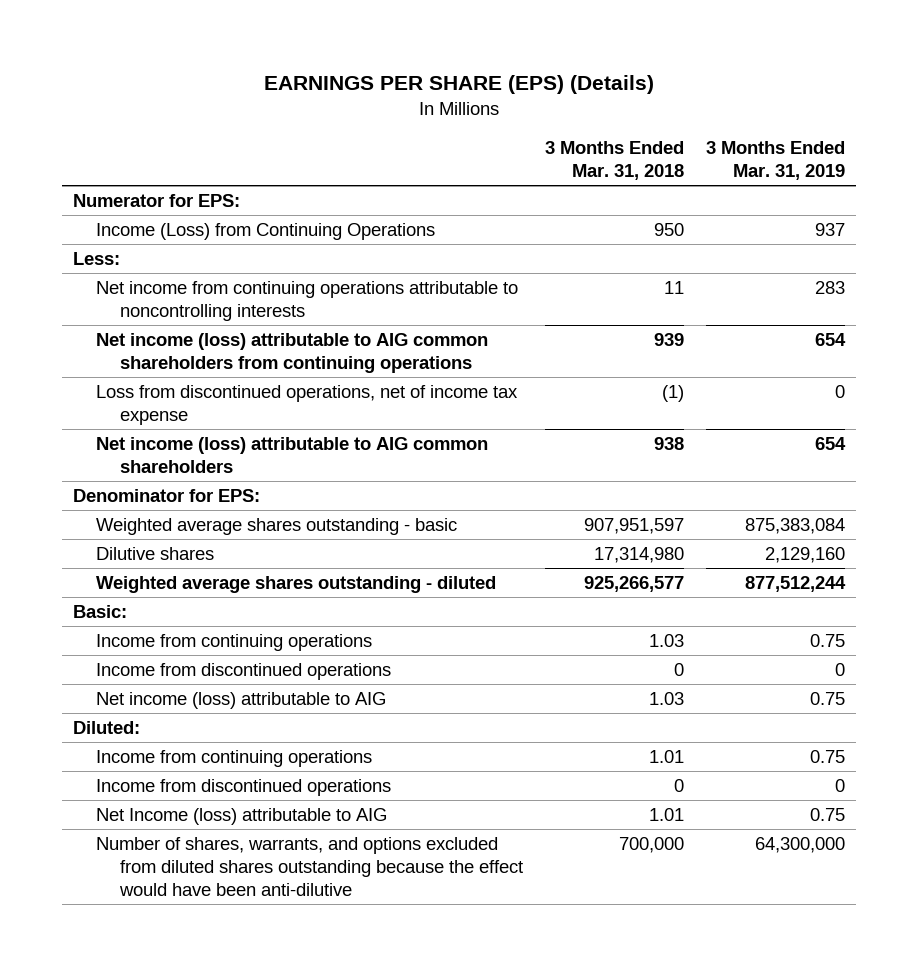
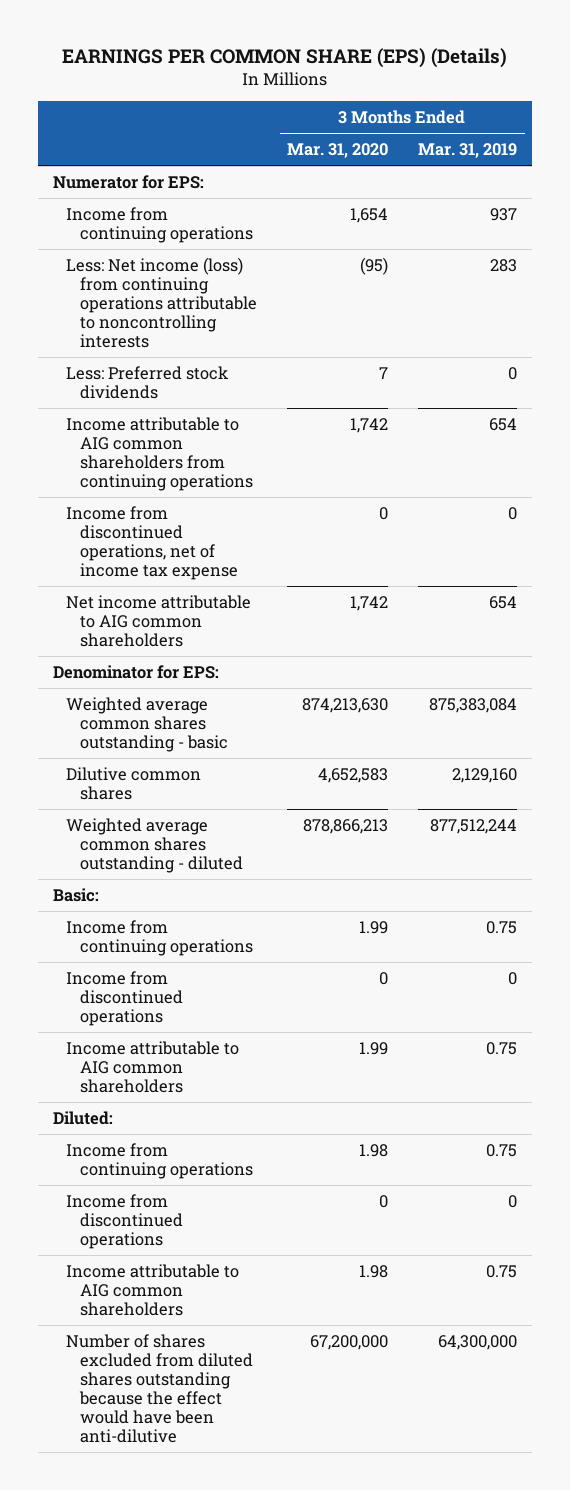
[264,75,655,95] EARNINGS PER SHARE (EPS) (Details) -> [61,47,507,68] EARNINGS PER COMMON SHARE (EPS) (Details)
[545,141,685,180] 3 Months Ended Mar. 31, 2018 -> none
none -> [287,143,389,159] Mar. 31, 2020
[72,251,120,265] Less: -> none
[96,222,436,240] Income (Loss) from Continuing Operations -> [66,206,254,243] Income from continuing operations
[96,280,519,321] Net income from continuing operations attributable to noncontrolling interests -> [66,256,258,349] Less: Net income (loss) from continuing operations attributable to noncontrolling interests
none -> [66,365,230,399] Less: Preferred stock dividends
[96,332,489,373] Net income (loss) attributable to AIG common shareholders from continuing operations -> [66,416,254,492] Income attributable to AIG common shareholders from continuing operations
[96,384,519,425] Loss from discontinued operations, net of income tax expense -> [66,505,239,581] Income from discontinued operations, net of income tax expense
[96,436,489,473] Net income (loss) attributable to AIG common shareholders -> [66,594,252,647] Net income attributable to AIG common shareholders
[96,517,458,535] Weighted average shares outstanding - basic -> [66,696,229,752] Weighted average common shares outstanding - basic
[96,546,215,560] Dilutive shares -> [66,766,202,800] Dilutive common shares
[96,575,497,593] Weighted average shares outstanding - diluted -> [66,817,244,873] Weighted average common shares outstanding - diluted
[96,691,387,709] Net income (loss) attributable to AIG -> [66,1040,240,1093] Income attributable to AIG common shareholders
[96,807,388,825] Net Income (loss) attributable to AIG -> [66,1263,240,1316] Income attributable to AIG common shareholders
[96,836,523,896] Number of shares, warrants, and options excluded from diluted shares outstanding because the effect would have been anti-dilutive -> [66,1333,254,1444] Number of shares excluded from diluted shares outstanding because the effect would have been anti-dilutive

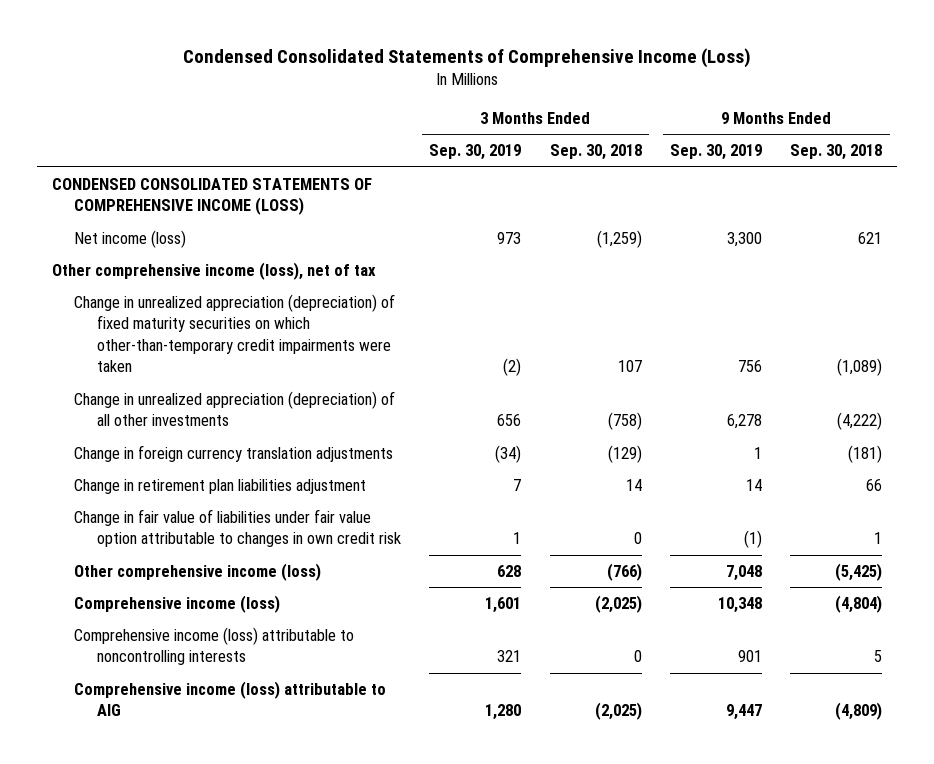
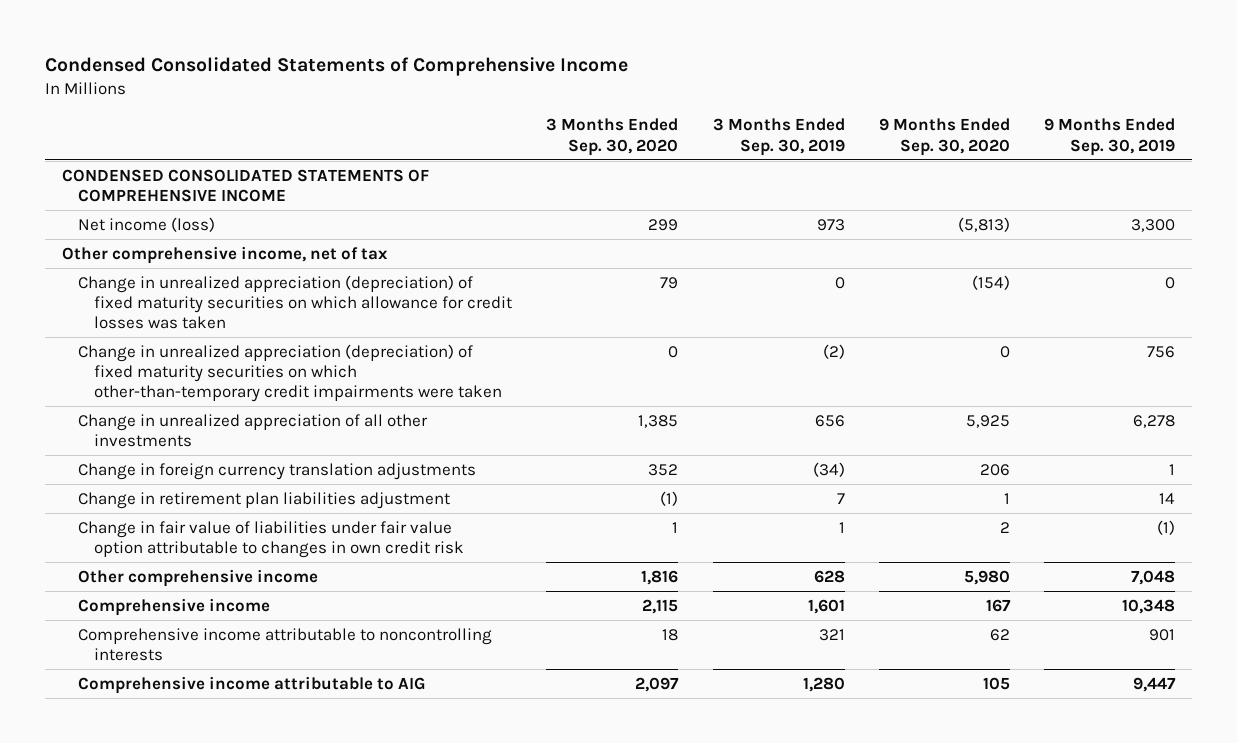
[183,48,752,69] Condensed Consolidated Statements of Comprehensive Income (Loss) -> [44,56,628,76] Condensed Consolidated Statements of Comprehensive Income
[549,144,642,161] Sep. 30, 2018 -> none
[790,144,883,161] Sep. 30, 2018 -> none
none -> [546,118,679,156] 3 Months Ended Sep. 30, 2020
none -> [878,118,1010,156] 9 Months Ended Sep. 30, 2020
[51,178,372,216] CONDENSED CONSOLIDATED STATEMENTS OF COMPREHENSIVE INCOME (LOSS) -> [61,168,429,202] CONDENSED CONSOLIDATED STATEMENTS OF COMPREHENSIVE INCOME
[51,262,376,281] Other comprehensive income (loss), net of tax -> [61,245,388,264] Other comprehensive income, net of tax
none -> [77,274,512,330] Change in unrealized appreciation (depreciation) of fixed maturity securities on which allowance for credit losses was taken
[74,391,396,427] Change in unrealized appreciation (depreciation) of all other investments -> [77,413,428,447] Change in unrealized appreciation of all other investments
[74,563,322,582] Other comprehensive income (loss) -> [77,568,318,587] Other comprehensive income
[74,595,281,614] Comprehensive income (loss) -> [77,597,270,616] Comprehensive income
[74,627,355,666] Comprehensive income (loss) attributable to noncontrolling interests -> [77,627,492,661] Comprehensive income attributable to noncontrolling interests
[74,681,387,717] Comprehensive income (loss) attributable to AIG -> [77,675,426,694] Comprehensive income attributable to AIG

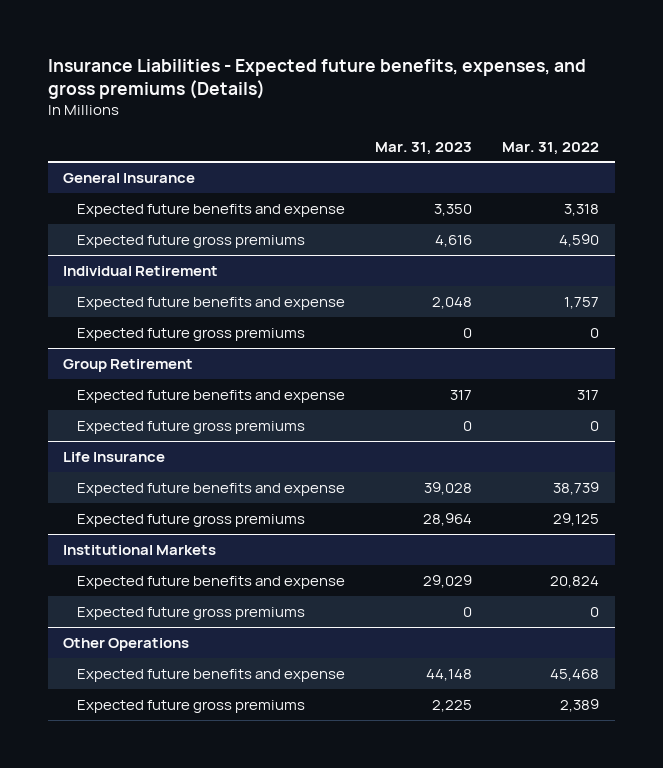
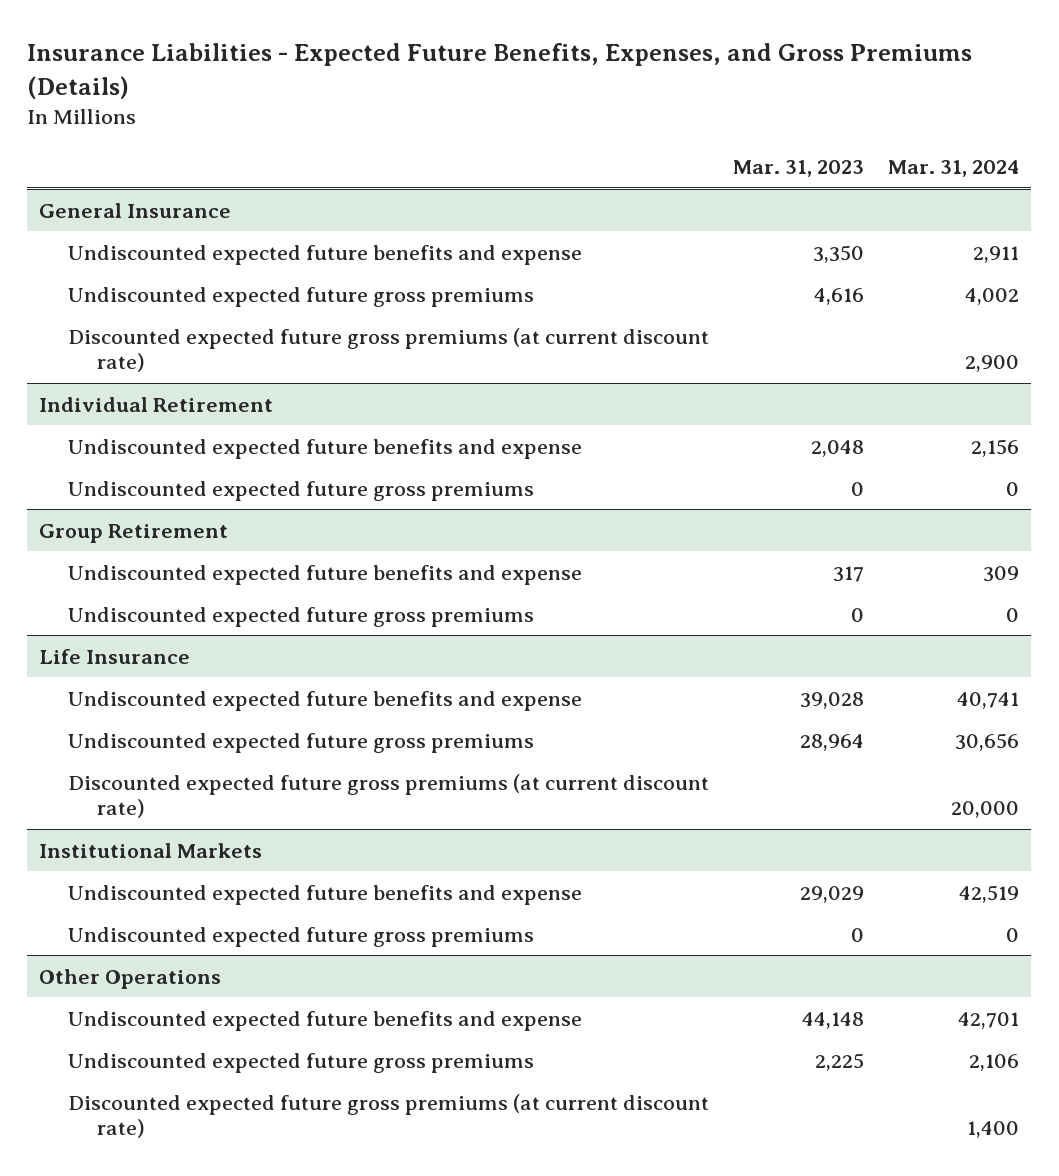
[48,58,587,100] Insurance Liabilities - Expected future benefits, expenses, and gross premiums (Details) -> [27,43,973,99] Insurance Liabilities - Expected Future Benefits, Expenses, and Gross Premiums (Details)
[502,141,600,155] Mar. 31, 2022 -> none
none -> [888,160,1020,178] Mar. 31, 2024
[77,203,346,217] Expected future benefits and expense -> [68,244,583,265] Undiscounted expected future benefits and expense
[77,234,306,248] Expected future gross premiums -> [68,286,535,307] Undiscounted expected future gross premiums
none -> [68,327,710,373] Discounted expected future gross premiums (at current discount rate)
[77,296,346,310] Expected future benefits and expense -> [68,438,583,459] Undiscounted expected future benefits and expense
[77,327,306,341] Expected future gross premiums -> [68,480,535,501] Undiscounted expected future gross premiums
[77,389,346,403] Expected future benefits and expense -> [68,564,583,585] Undiscounted expected future benefits and expense
[77,420,306,434] Expected future gross premiums -> [68,606,535,627] Undiscounted expected future gross premiums
[77,482,346,496] Expected future benefits and expense -> [68,690,583,711] Undiscounted expected future benefits and expense
[77,513,306,527] Expected future gross premiums -> [68,732,535,753] Undiscounted expected future gross premiums
none -> [68,773,710,819] Discounted expected future gross premiums (at current discount rate)
[77,575,346,589] Expected future benefits and expense -> [68,884,583,905] Undiscounted expected future benefits and expense
[77,606,306,620] Expected future gross premiums -> [68,926,535,947] Undiscounted expected future gross premiums
[77,668,346,682] Expected future benefits and expense -> [68,1010,583,1031] Undiscounted expected future benefits and expense
[77,699,306,713] Expected future gross premiums -> [68,1052,535,1073] Undiscounted expected future gross premiums
none -> [68,1093,710,1139] Discounted expected future gross premiums (at current discount rate)

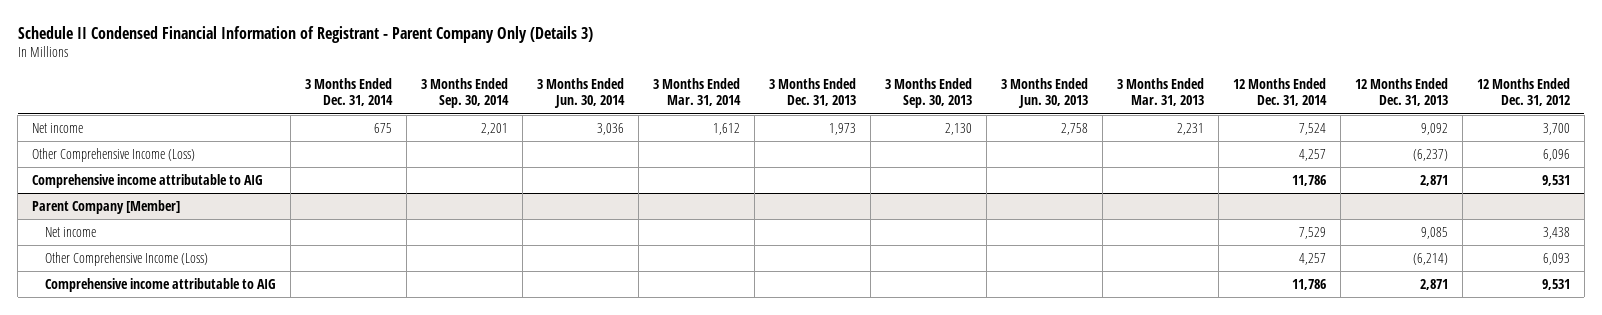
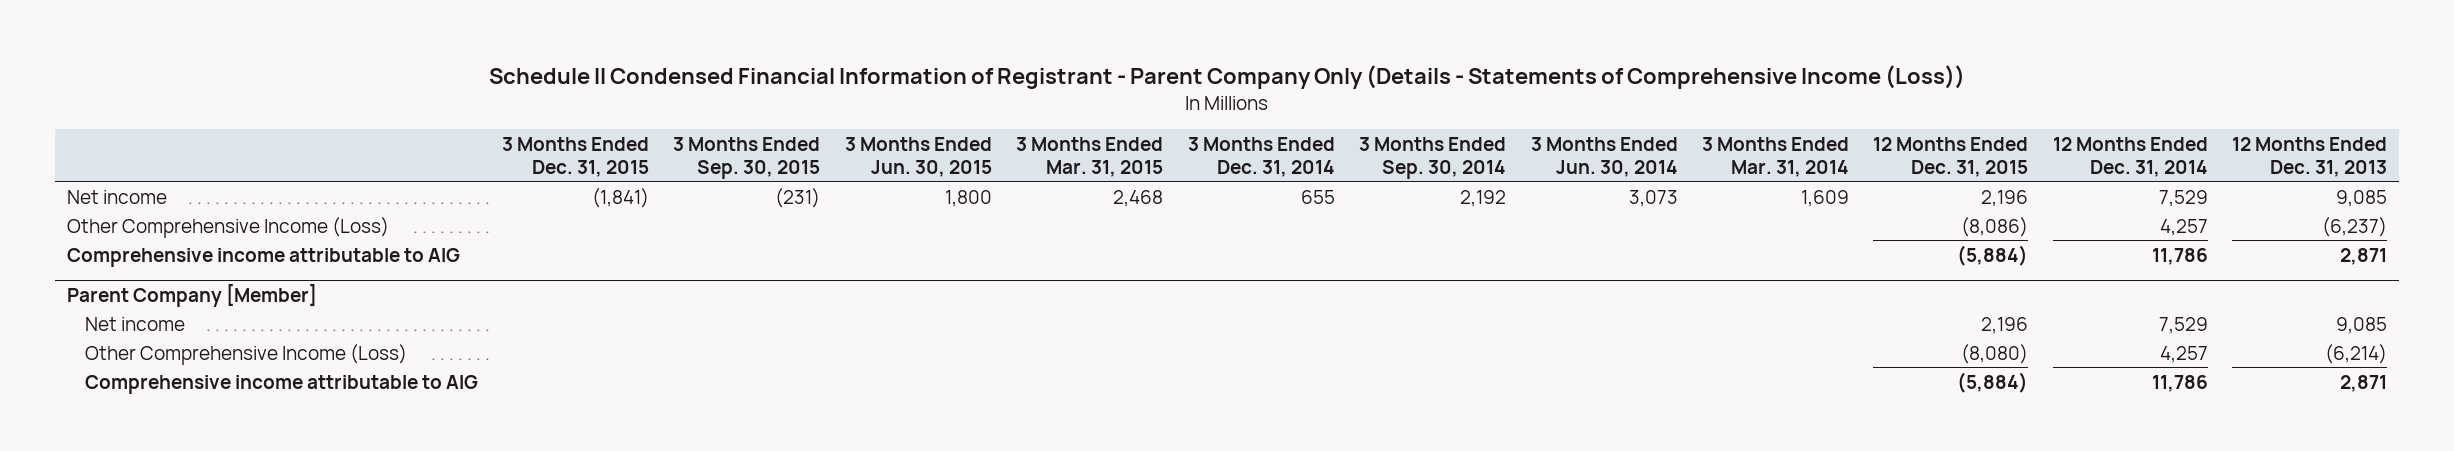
[17,25,593,43] Schedule II Condensed Financial Information of Registrant - Parent Company Only (Details 3) -> [489,65,1966,90] Schedule II Condensed Financial Information of Registrant - Parent Company Only (Details - Statements of Comprehensive Income (Loss))
[768,77,856,107] 3 Months Ended Dec. 31, 2013 -> none
[884,77,972,109] 3 Months Ended Sep. 30, 2013 -> none
[1000,77,1088,109] 3 Months Ended Jun. 30, 2013 -> none
[1116,77,1204,107] 3 Months Ended Mar. 31, 2013 -> none
[1476,77,1570,107] 12 Months Ended Dec. 31, 2012 -> none
none -> [501,137,649,177] 3 Months Ended Dec. 31, 2015
none -> [673,137,821,179] 3 Months Ended Sep. 30, 2015
none -> [844,137,992,177] 3 Months Ended Jun. 30, 2015
none -> [1016,137,1164,177] 3 Months Ended Mar. 31, 2015
none -> [1873,137,2029,177] 12 Months Ended Dec. 31, 2015
[373,123,392,134] 675 -> [1300,189,1335,204] 655
[480,123,508,136] 2,201 -> [1460,189,1507,207] 2,192
[596,123,624,136] 3,036 -> [1628,189,1678,207] 3,073
[712,123,740,136] 1,612 -> [1800,189,1849,207] 1,609
[1298,123,1326,136] 7,524 -> [2158,189,2208,207] 7,529
[1420,123,1448,136] 9,092 -> [2336,189,2388,207] 9,085

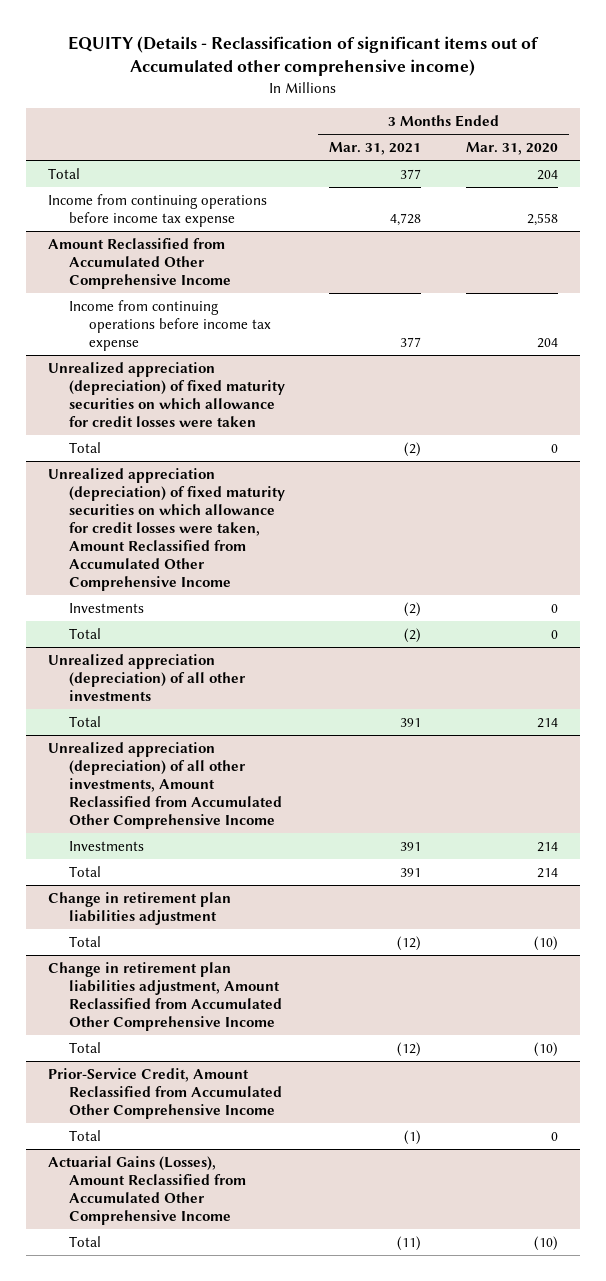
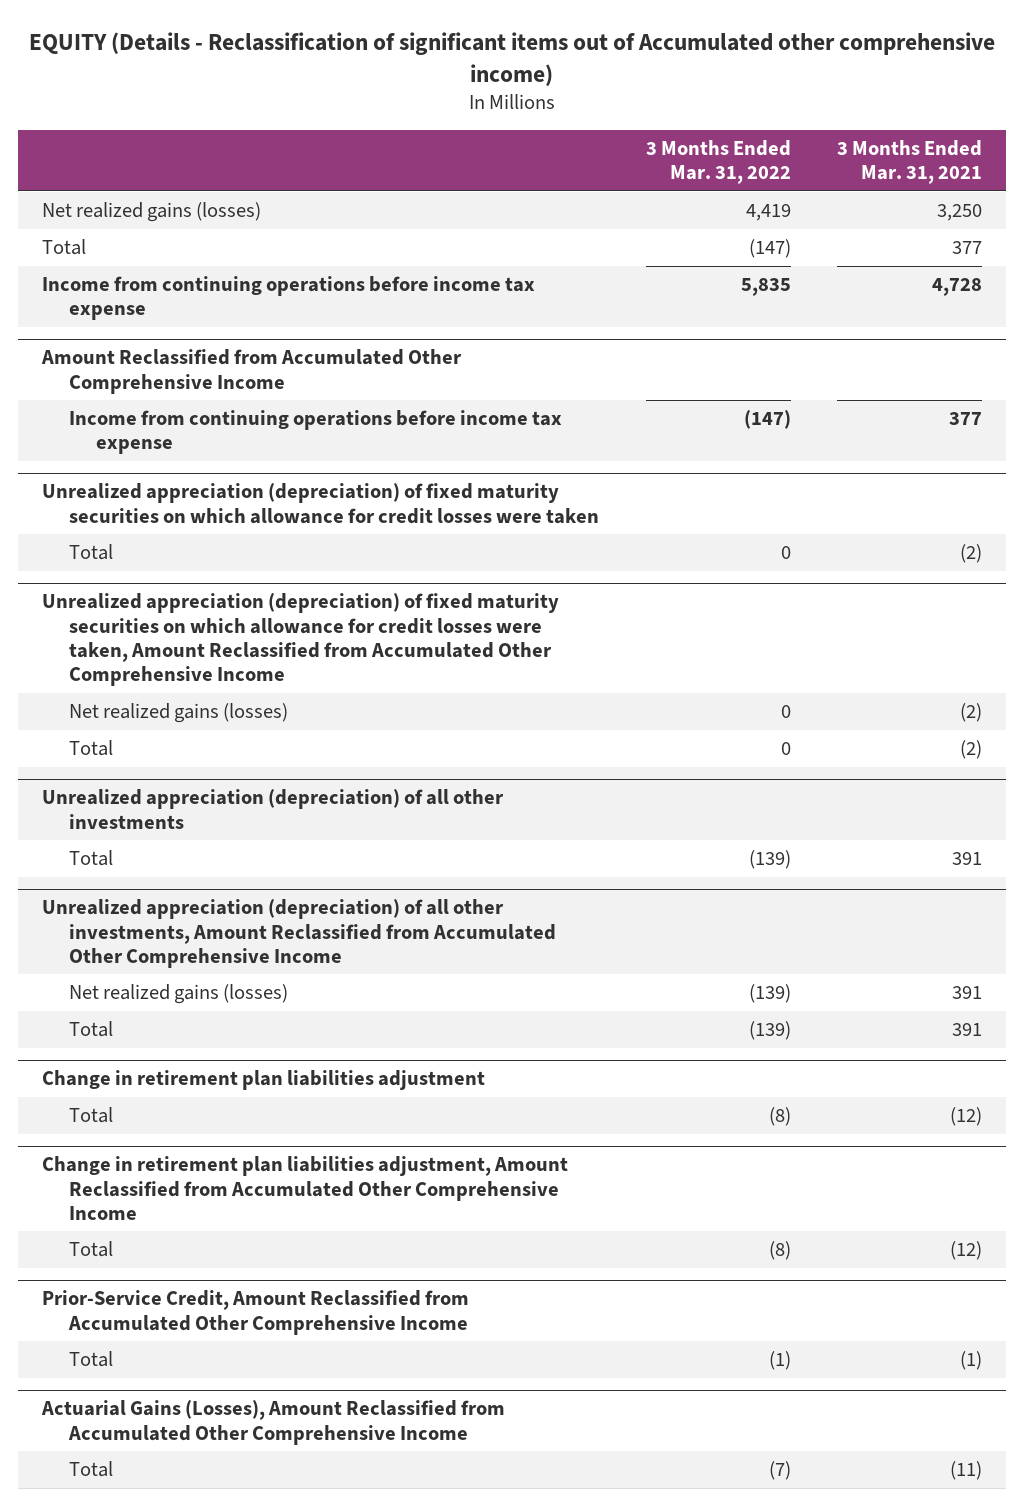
[465,141,558,155] Mar. 31, 2020 -> none
none -> [645,139,791,185] 3 Months Ended Mar. 31, 2022
none -> [41,202,261,223] Net realized gains (losses)
[68,602,144,613] Investments -> none
none -> [68,703,288,724] Net realized gains (losses)
[68,840,144,851] Investments -> [68,984,288,1005] Net realized gains (losses)

